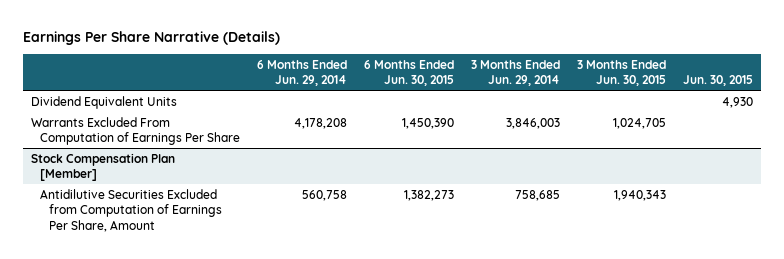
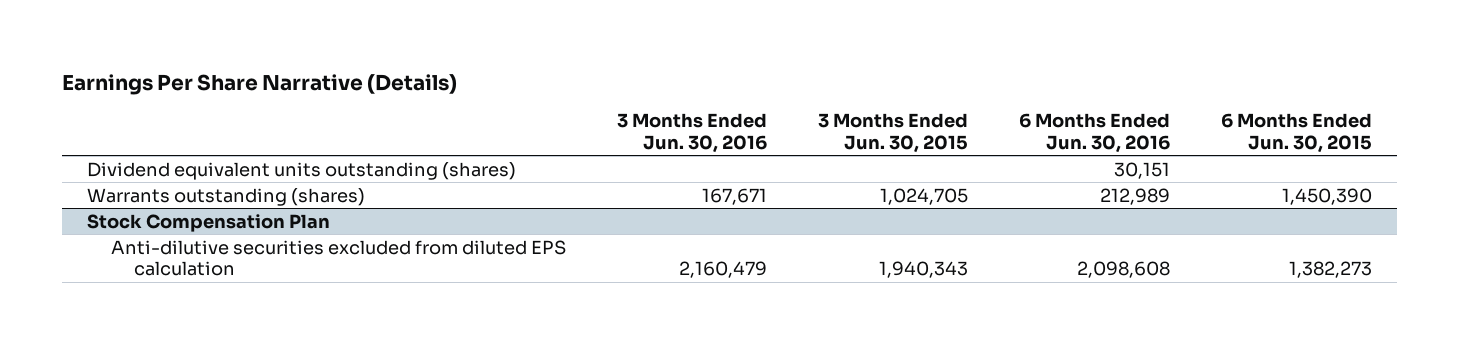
[257,59,348,86] 6 Months Ended Jun. 29, 2014 -> none
[471,59,561,86] 3 Months Ended Jun. 29, 2014 -> none
[682,74,753,86] Jun. 30, 2015 -> none
none -> [616,113,767,153] 3 Months Ended Jun. 30, 2016
none -> [1018,113,1170,153] 6 Months Ended Jun. 30, 2016
[31,95,178,109] Dividend Equivalent Units -> [87,161,517,180] Dividend equivalent units outstanding (shares)
[31,116,241,146] Warrants Excluded From Computation of Earnings Per Share -> [87,187,366,206] Warrants outstanding (shares)
[31,152,176,182] Stock Compensation Plan [Member] -> [87,213,331,232] Stock Compensation Plan
[40,188,223,232] Antidilutive Securities Excluded from Computation of Earnings Per Share, Amount -> [110,239,566,277] Anti-dilutive securities excluded from diluted EPS calculation

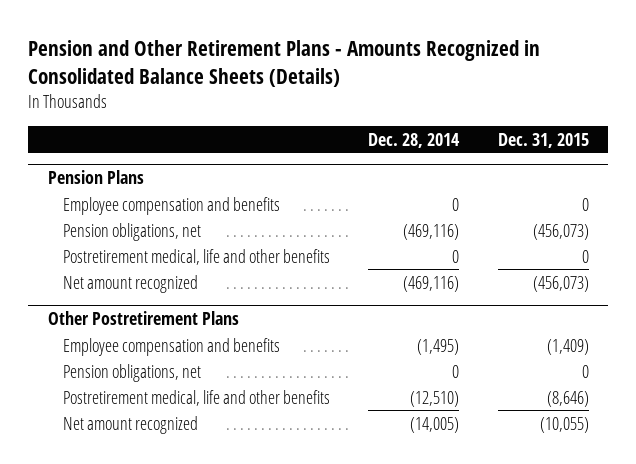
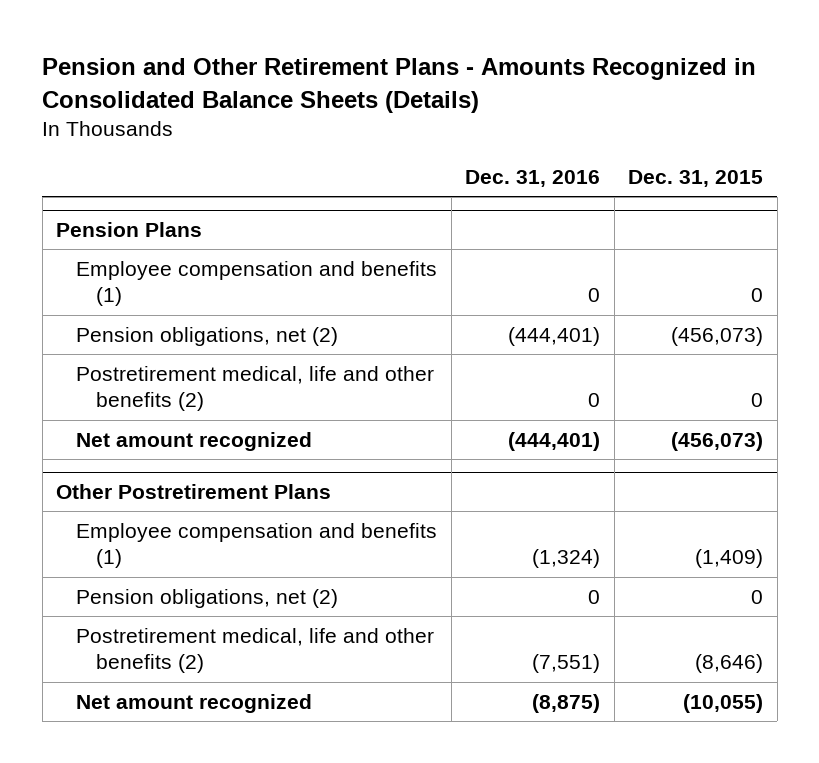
[368,132,461,148] Dec. 28, 2014 -> none
none -> [465,169,601,187] Dec. 31, 2016
[62,196,280,215] Employee compensation and benefits -> [76,260,438,307] Employee compensation and benefits (1)
[62,222,201,241] Pension obligations, net -> [76,326,339,346] Pension obligations, net (2)
[62,248,330,265] Postretirement medical, life and other benefits -> [76,365,435,412] Postretirement medical, life and other benefits (2)
[62,337,280,356] Employee compensation and benefits -> [76,522,438,569] Employee compensation and benefits (1)
[62,363,201,382] Pension obligations, net -> [76,588,339,608] Pension obligations, net (2)
[62,389,330,406] Postretirement medical, life and other benefits -> [76,627,435,674] Postretirement medical, life and other benefits (2)

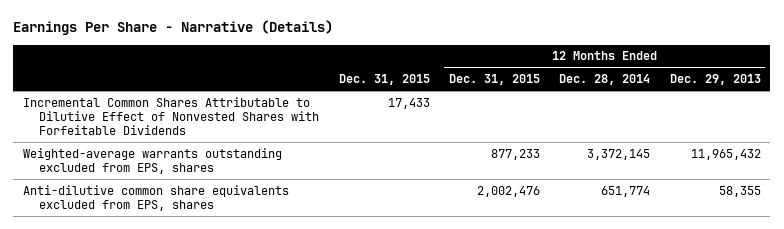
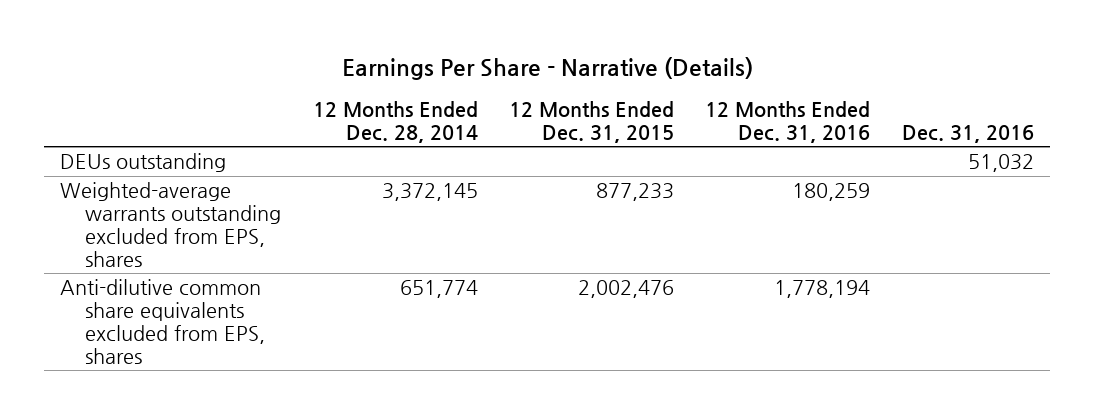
[338,74,430,86] Dec. 31, 2015 -> none
[669,74,761,86] Dec. 29, 2013 -> none
none -> [705,101,871,144] 12 Months Ended Dec. 31, 2016
none -> [901,125,1034,144] Dec. 31, 2016
[23,96,320,135] Incremental Common Shares Attributable to Dilutive Effect of Nonvested Shares with Forfeitable Dividends -> [59,153,226,173] DEUs outstanding

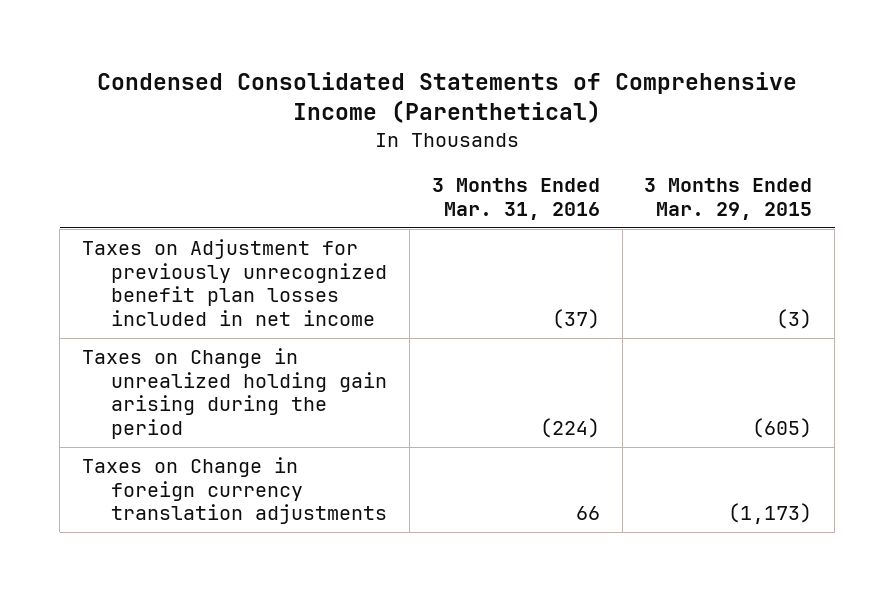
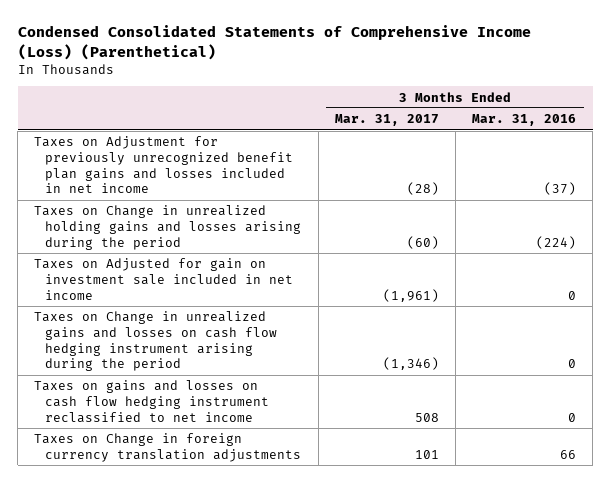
[97,72,798,124] Condensed Consolidated Statements of Comprehensive Income (Parenthetical) -> [17,25,531,60] Condensed Consolidated Statements of Comprehensive Income (Loss) (Parenthetical)
[644,178,813,220] 3 Months Ended Mar. 29, 2015 -> none
none -> [334,114,439,127] Mar. 31, 2017
[81,239,388,326] Taxes on Adjustment for previously unrecognized benefit plan losses included in net income -> [34,136,294,194] Taxes on Adjustment for previously unrecognized benefit plan gains and losses included in net income
[81,348,388,439] Taxes on Change in unrealized holding gain arising during the period -> [34,205,302,250] Taxes on Change in unrealized holding gains and losses arising during the period
none -> [34,258,294,300] Taxes on Adjusted for gain on investment sale included in net income
none -> [34,311,278,372] Taxes on Change in unrealized gains and losses on cash flow hedging instrument arising during the period
none -> [34,380,270,423] Taxes on gains and losses on cash flow hedging instrument reclassified to net income

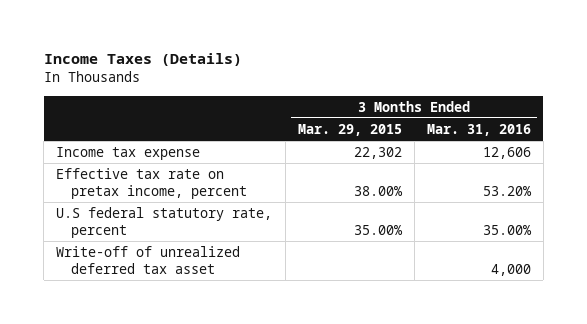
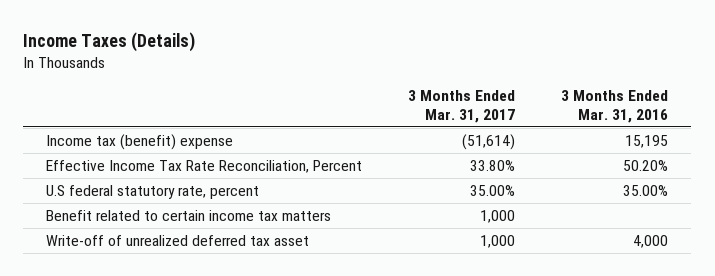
[297,123,402,136] Mar. 29, 2015 -> none
none -> [408,90,516,123] 3 Months Ended Mar. 31, 2017
[56,146,201,160] Income tax expense -> [46,133,234,150] Income tax (benefit) expense
[482,146,531,159] 12,606 -> [625,134,669,148] 15,195
[56,167,247,199] Effective tax rate on pretax income, percent -> [46,159,363,173] Effective Income Tax Rate Reconciliation, Percent
[482,185,532,196] 53.20% -> [623,159,669,171] 50.20%
none -> [46,209,332,221] Benefit related to certain income tax matters

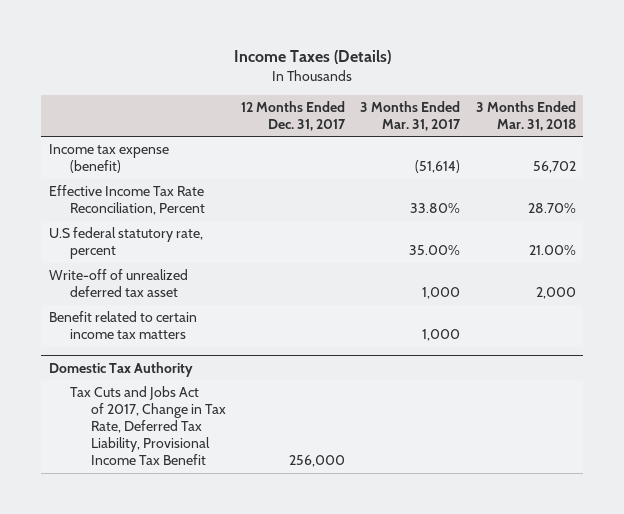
[561,90,669,123] 3 Months Ended Mar. 31, 2016 -> none
none -> [241,101,347,132] 12 Months Ended Dec. 31, 2017
none -> [475,101,576,132] 3 Months Ended Mar. 31, 2018
[46,133,234,150] Income tax (benefit) expense -> [48,144,169,174] Income tax expense (benefit)
[46,209,332,221] Benefit related to certain income tax matters -> [48,311,197,340] Benefit related to certain income tax matters
none -> [48,361,193,377] Domestic Tax Authority
none -> [69,386,226,466] Tax Cuts and Jobs Act of 2017, Change in Tax Rate, Deferred Tax Liability, Provisional Income Tax Benefit

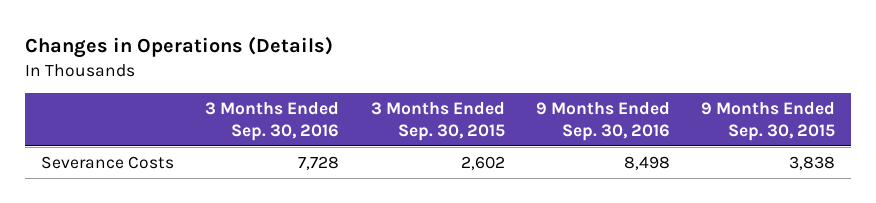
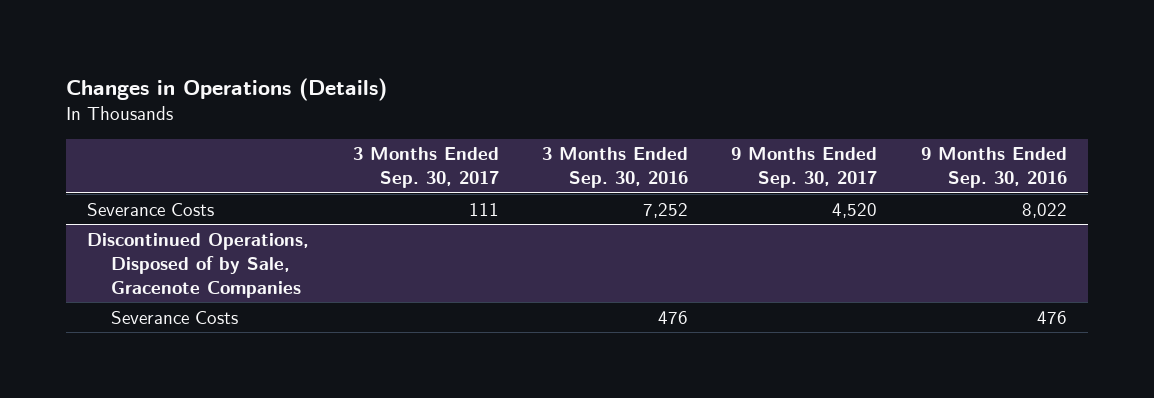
[370,102,505,142] 3 Months Ended Sep. 30, 2015 -> none
[701,102,836,142] 9 Months Ended Sep. 30, 2015 -> none
none -> [352,147,499,189] 3 Months Ended Sep. 30, 2017
none -> [731,147,878,189] 9 Months Ended Sep. 30, 2017
[298,155,340,170] 7,728 -> [643,202,689,218] 7,252
[623,155,670,170] 8,498 -> [1021,202,1067,218] 8,022
none -> [87,232,310,298] Discontinued Operations, Disposed of by Sale, Gracenote Companies
none -> [110,310,238,324] Severance Costs

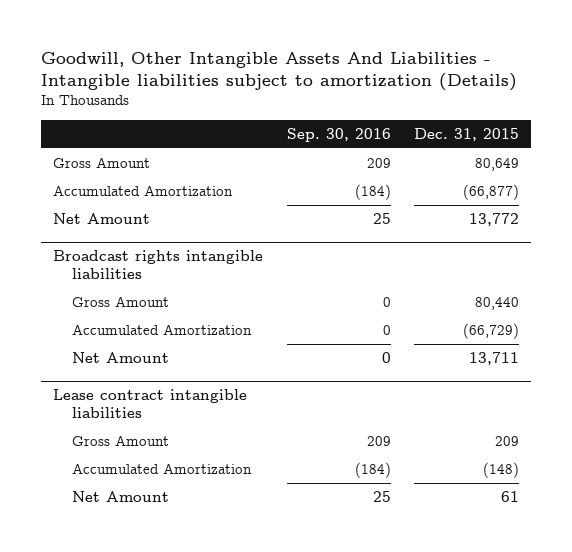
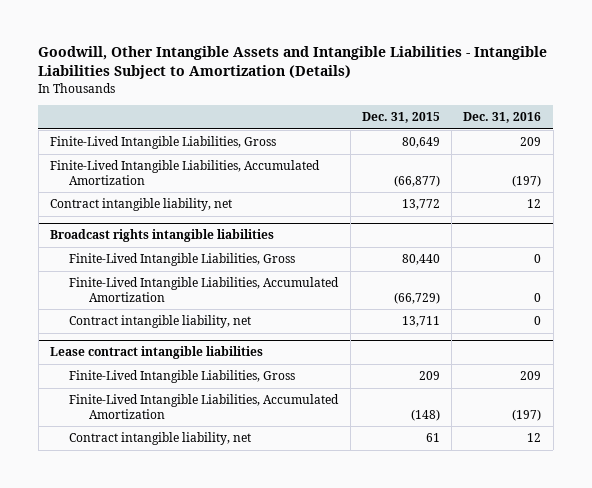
[41,51,518,91] Goodwill, Other Intangible Assets And Liabilities - Intangible liabilities subject to amortization (Details) -> [38,46,548,80] Goodwill, Other Intangible Assets and Intangible Liabilities - Intangible Liabilities Subject to Amortization (Details)
[286,127,391,142] Sep. 30, 2016 -> none
none -> [463,111,542,123] Dec. 31, 2016
[53,156,151,168] Gross Amount -> [50,136,277,150] Finite-Lived Intangible Liabilities, Gross
[53,184,234,196] Accumulated Amortization -> [50,160,321,185] Finite-Lived Intangible Liabilities, Accumulated Amortization
[53,212,151,224] Net Amount -> [50,198,233,212] Contract intangible liability, net
[71,295,169,307] Gross Amount -> [69,253,296,267] Finite-Lived Intangible Liabilities, Gross
[71,323,252,335] Accumulated Amortization -> [69,277,340,302] Finite-Lived Intangible Liabilities, Accumulated Amortization
[71,351,169,363] Net Amount -> [69,315,252,329] Contract intangible liability, net
[71,434,169,446] Gross Amount -> [69,370,296,384] Finite-Lived Intangible Liabilities, Gross
[71,462,252,474] Accumulated Amortization -> [69,394,340,419] Finite-Lived Intangible Liabilities, Accumulated Amortization
[71,490,169,502] Net Amount -> [69,432,252,446] Contract intangible liability, net

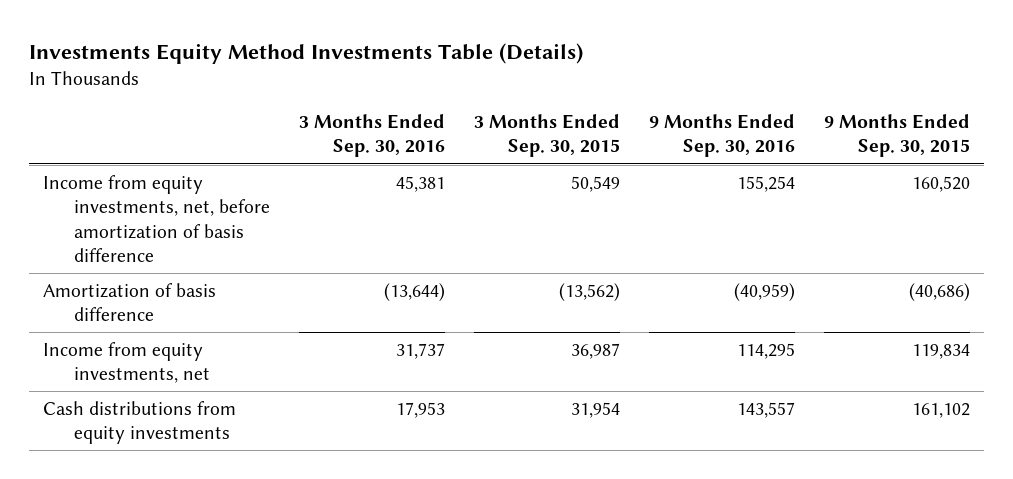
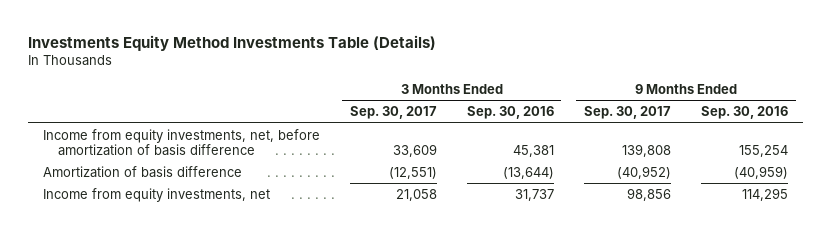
[473,113,620,158] 3 Months Ended Sep. 30, 2015 -> none
[823,113,970,158] 9 Months Ended Sep. 30, 2015 -> none
none -> [349,106,437,120] Sep. 30, 2017
none -> [583,106,671,120] Sep. 30, 2017
[43,400,237,445] Cash distributions from equity investments -> none

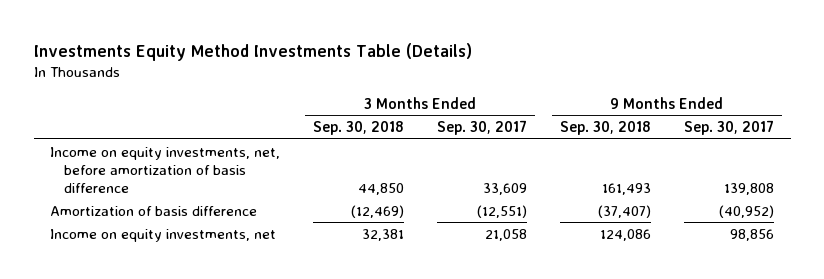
[466,106,554,120] Sep. 30, 2016 -> none
[701,106,789,120] Sep. 30, 2016 -> none
none -> [313,121,405,136] Sep. 30, 2018
none -> [560,121,652,136] Sep. 30, 2018
[42,128,320,157] Income from equity investments, net, before amortization of basis difference -> [50,146,281,193] Income on equity investments, net, before amortization of basis difference
[42,187,270,202] Income from equity investments, net -> [50,228,277,242] Income on equity investments, net

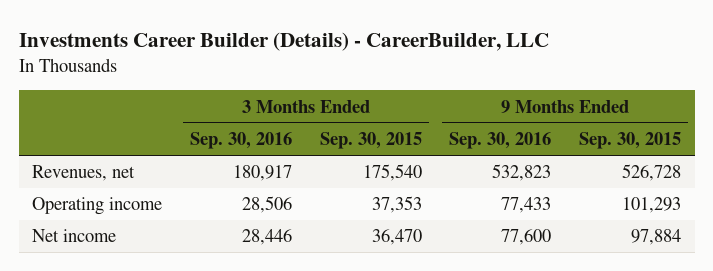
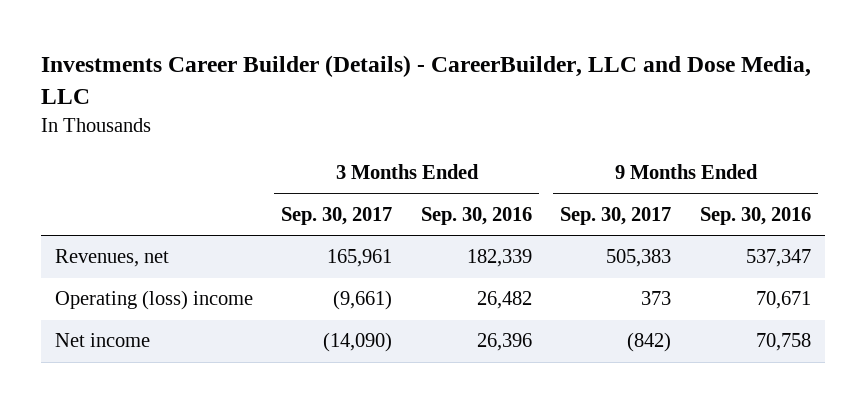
[18,32,549,52] Investments Career Builder (Details) - CareerBuilder, LLC -> [40,55,811,105] Investments Career Builder (Details) - CareerBuilder, LLC and Dose Media, LLC
[319,132,422,150] Sep. 30, 2015 -> none
[578,132,681,150] Sep. 30, 2015 -> none
none -> [281,207,393,226] Sep. 30, 2017
none -> [560,207,672,226] Sep. 30, 2017
[233,165,293,182] 180,917 -> [466,249,532,268] 182,339
[492,164,552,182] 532,823 -> [745,249,811,268] 537,347
[32,197,163,216] Operating income -> [55,290,254,311] Operating (loss) income
[242,196,293,214] 28,506 -> [476,291,532,310] 26,482
[501,197,552,214] 77,433 -> [755,291,811,310] 70,671
[242,229,293,246] 28,446 -> [476,333,532,352] 26,396
[501,229,552,246] 77,600 -> [755,333,811,352] 70,758

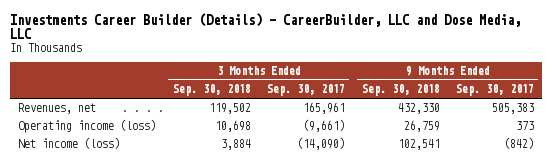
[420,207,532,226] Sep. 30, 2016 -> none
[699,207,811,226] Sep. 30, 2016 -> none
none -> [172,84,251,97] Sep. 30, 2018
none -> [361,84,440,97] Sep. 30, 2018
[55,290,254,311] Operating (loss) income -> [18,119,157,134] Operating income (loss)
[55,333,151,348] Net income -> [18,137,121,150] Net income (loss)

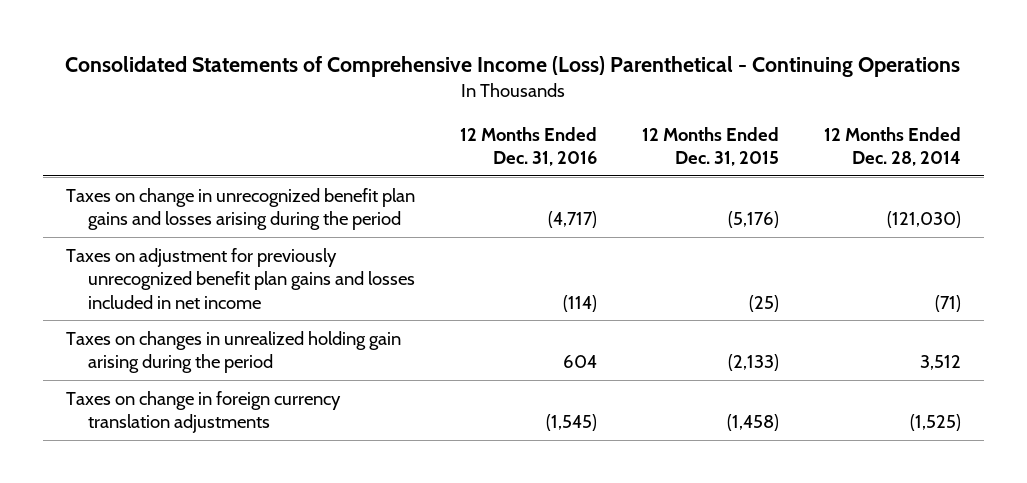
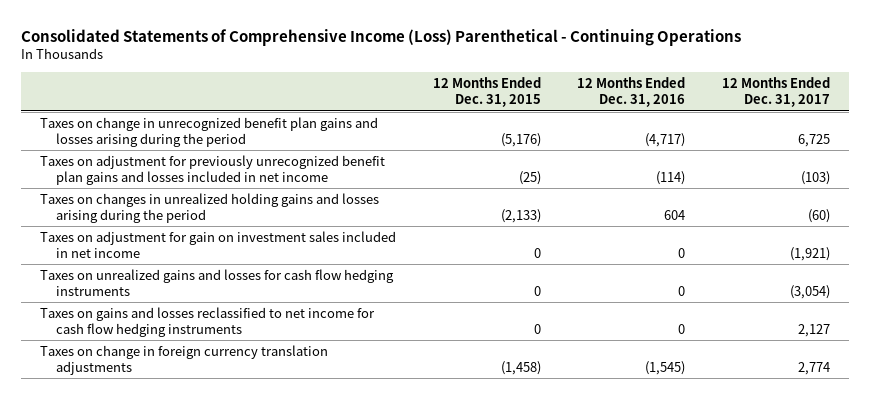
[824,126,962,167] 12 Months Ended Dec. 28, 2014 -> none
none -> [722,77,831,108] 12 Months Ended Dec. 31, 2017
[65,330,401,374] Taxes on changes in unrealized holding gain arising during the period -> [39,192,379,223] Taxes on changes in unrealized holding gains and losses arising during the period
none -> [39,230,396,258] Taxes on adjustment for gain on investment sales included in net income
none -> [39,268,394,296] Taxes on unrealized gains and losses for cash flow hedging instruments
none -> [39,306,375,337] Taxes on gains and losses reclassified to net income for cash flow hedging instruments

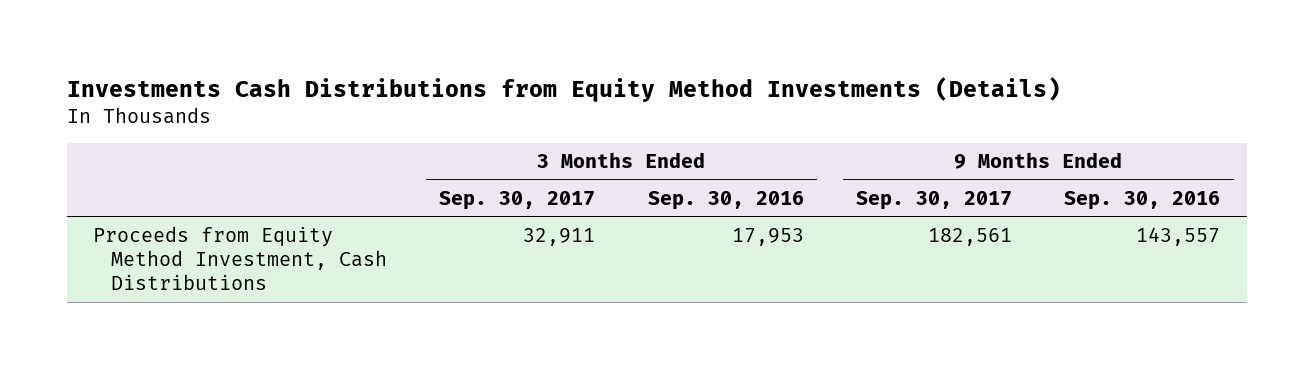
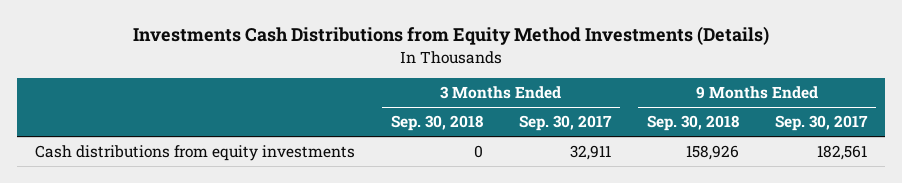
[647,190,804,210] Sep. 30, 2016 -> none
[1064,190,1221,210] Sep. 30, 2016 -> none
none -> [391,115,484,132] Sep. 30, 2018
none -> [647,115,740,132] Sep. 30, 2018
[93,226,387,291] Proceeds from Equity Method Investment, Cash Distributions -> [35,145,356,162] Cash distributions from equity investments

